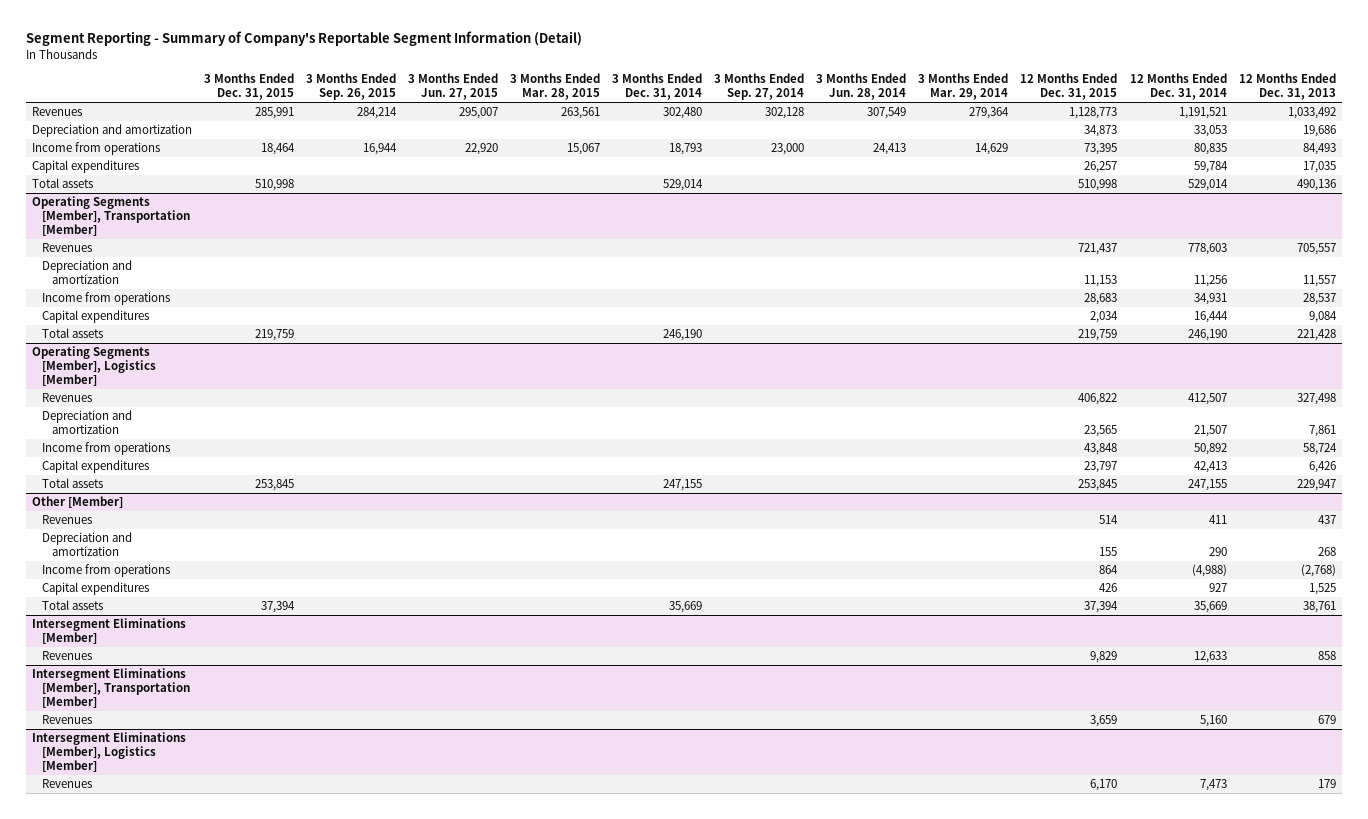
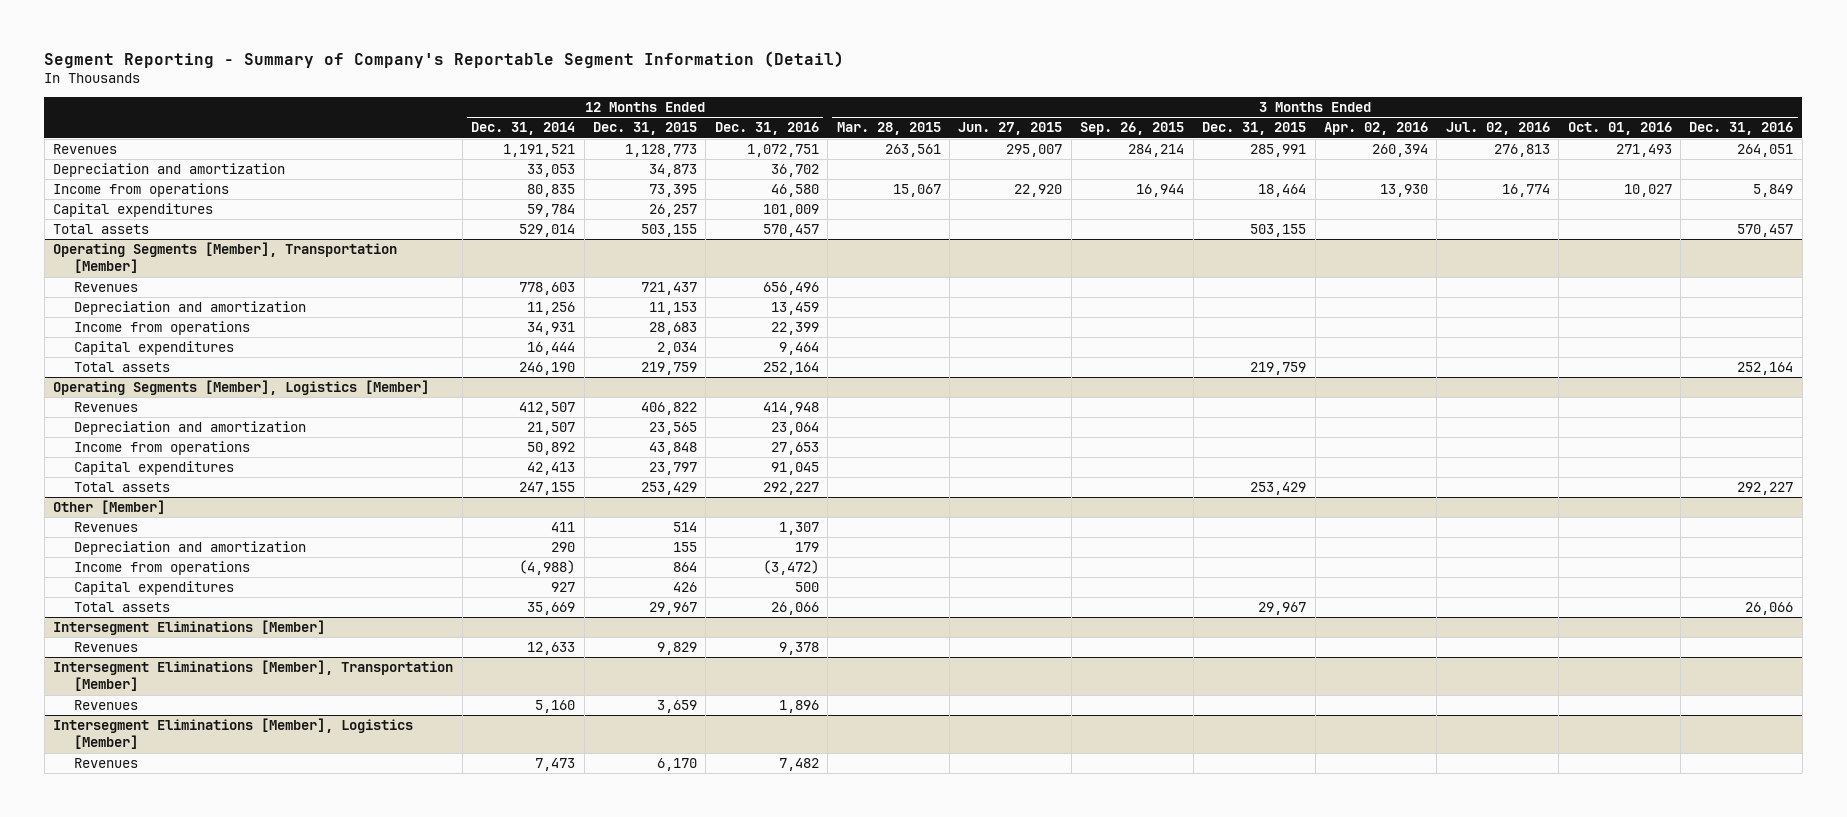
[612,73,703,101] 3 Months Ended Dec. 31, 2014 -> none
[714,73,805,101] 3 Months Ended Sep. 27, 2014 -> none
[816,73,907,101] 3 Months Ended Jun. 28, 2014 -> none
[918,73,1009,101] 3 Months Ended Mar. 29, 2014 -> none
[1238,73,1336,101] 12 Months Ended Dec. 31, 2013 -> none
none -> [714,122,819,136] Dec. 31, 2016
none -> [1323,122,1428,136] Apr. 02, 2016
none -> [1445,122,1550,136] Jul. 02, 2016
none -> [1567,122,1672,136] Oct. 01, 2016
none -> [1689,122,1794,136] Dec. 31, 2016
[254,179,294,192] 510,998 -> [1250,224,1307,238] 503,155
[1078,179,1118,192] 510,998 -> [640,224,697,238] 503,155
[254,479,294,492] 253,845 -> [1250,482,1307,496] 253,429
[1078,479,1118,492] 253,845 -> [640,482,697,496] 253,429
[260,601,295,614] 37,394 -> [1258,602,1307,616] 29,967
[1084,601,1119,614] 37,394 -> [648,602,697,616] 29,967

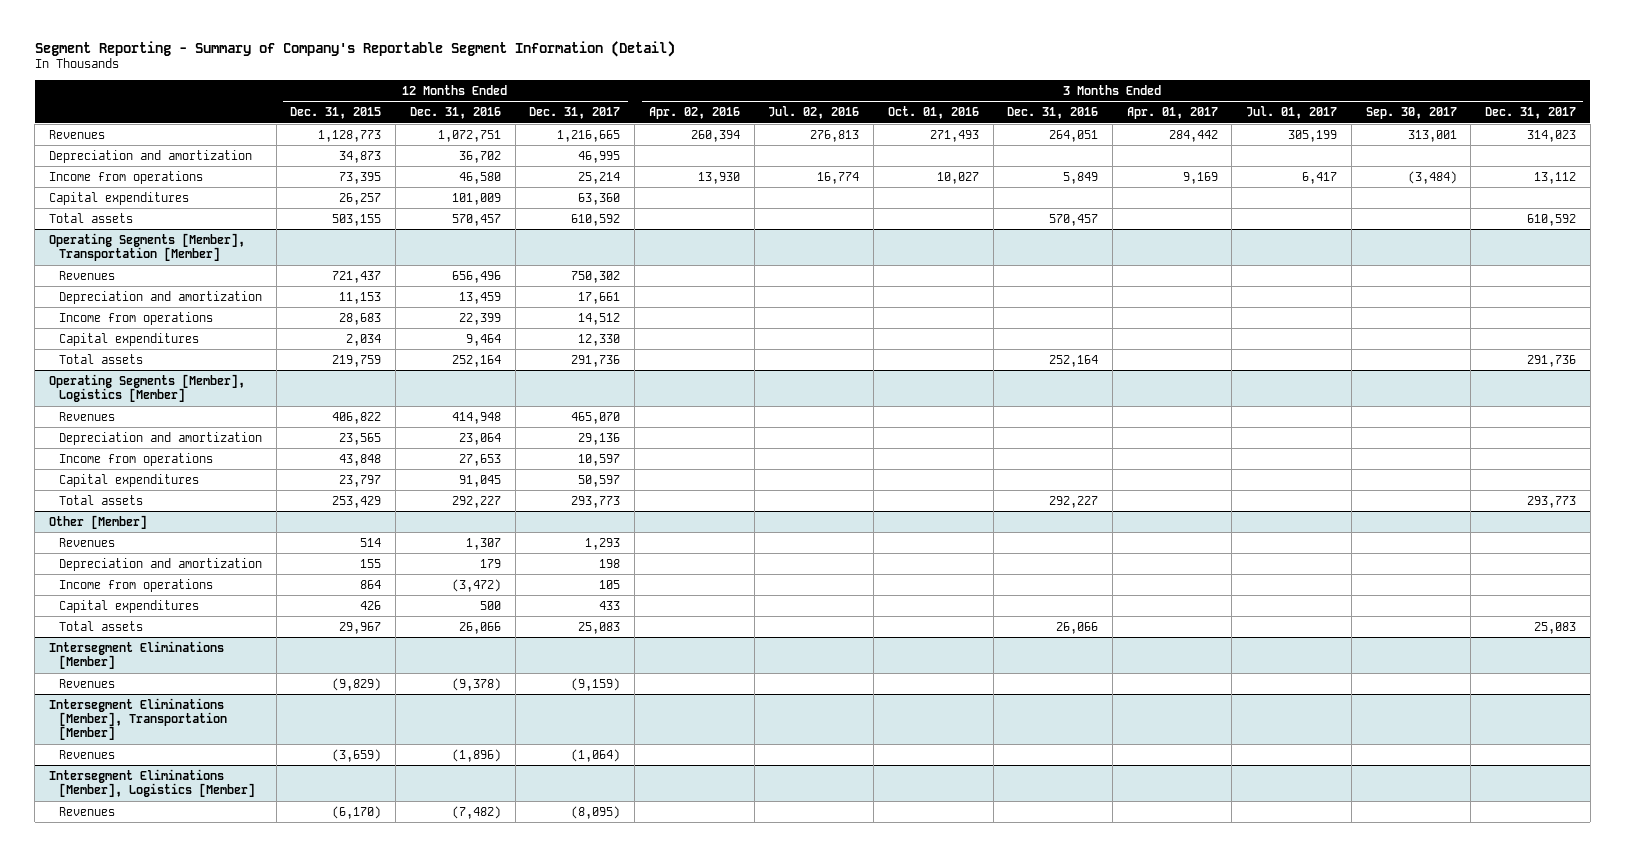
[471,122,576,136] Dec. 31, 2014 -> none
[836,122,941,136] Mar. 28, 2015 -> none
[958,122,1063,136] Jun. 27, 2015 -> none
[1080,122,1185,136] Sep. 26, 2015 -> none
[1202,122,1307,136] Dec. 31, 2015 -> none
none -> [529,107,621,120] Dec. 31, 2017
none -> [1126,107,1218,120] Apr. 01, 2017
none -> [1246,106,1338,120] Jul. 01, 2017
none -> [1365,107,1457,120] Sep. 30, 2017
none -> [1485,107,1577,120] Dec. 31, 2017
[656,642,697,656] 9,829 -> [332,677,382,691] (9,829)
[778,642,819,656] 9,378 -> [451,677,501,691] (9,378)
[656,700,697,714] 3,659 -> [332,748,382,762] (3,659)
[778,700,819,714] 1,896 -> [451,748,501,762] (1,896)
[656,758,697,772] 6,170 -> [332,805,382,819] (6,170)
[778,758,819,772] 7,482 -> [451,805,501,819] (7,482)

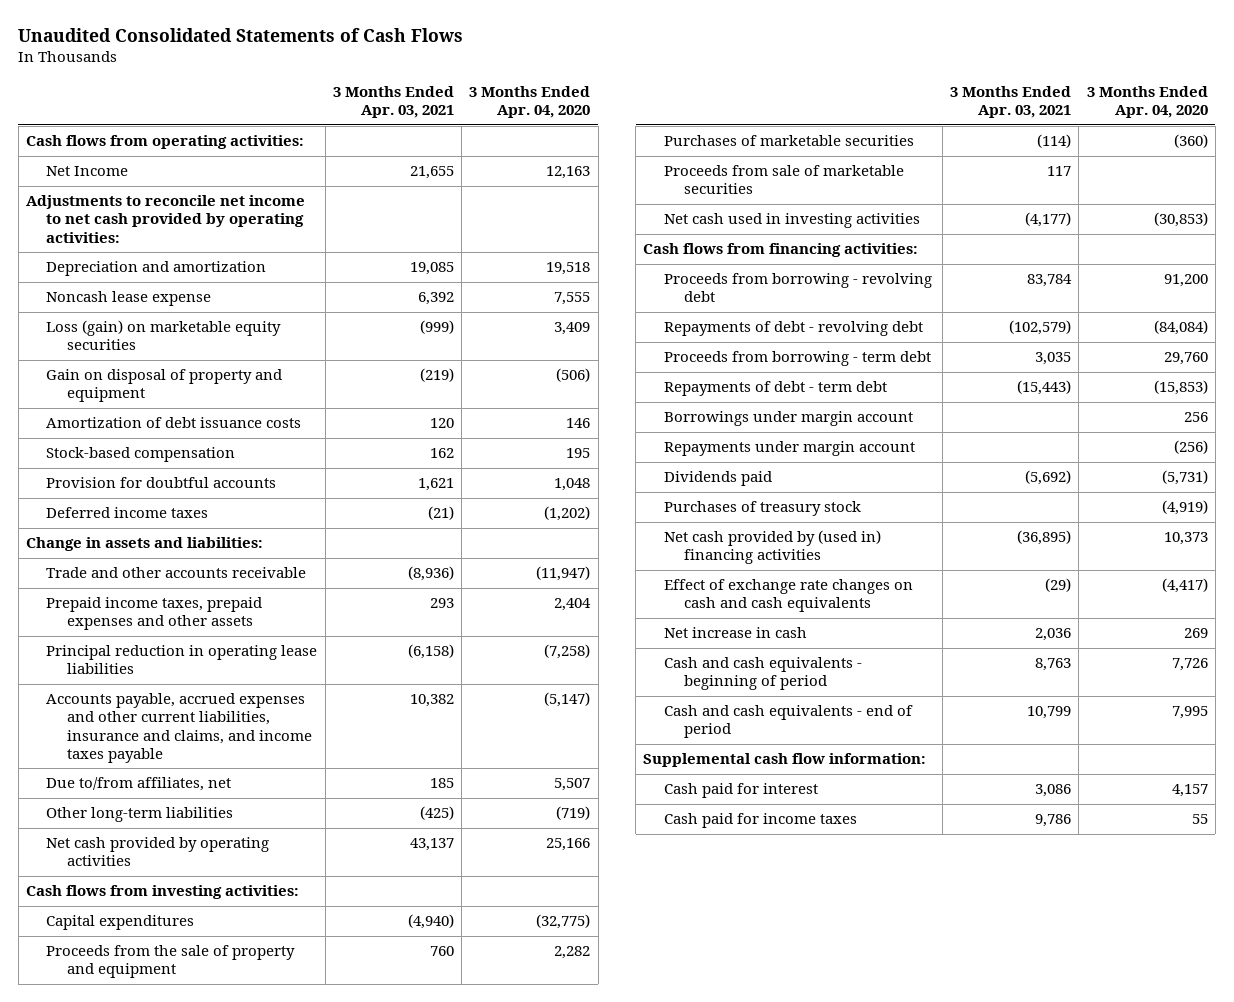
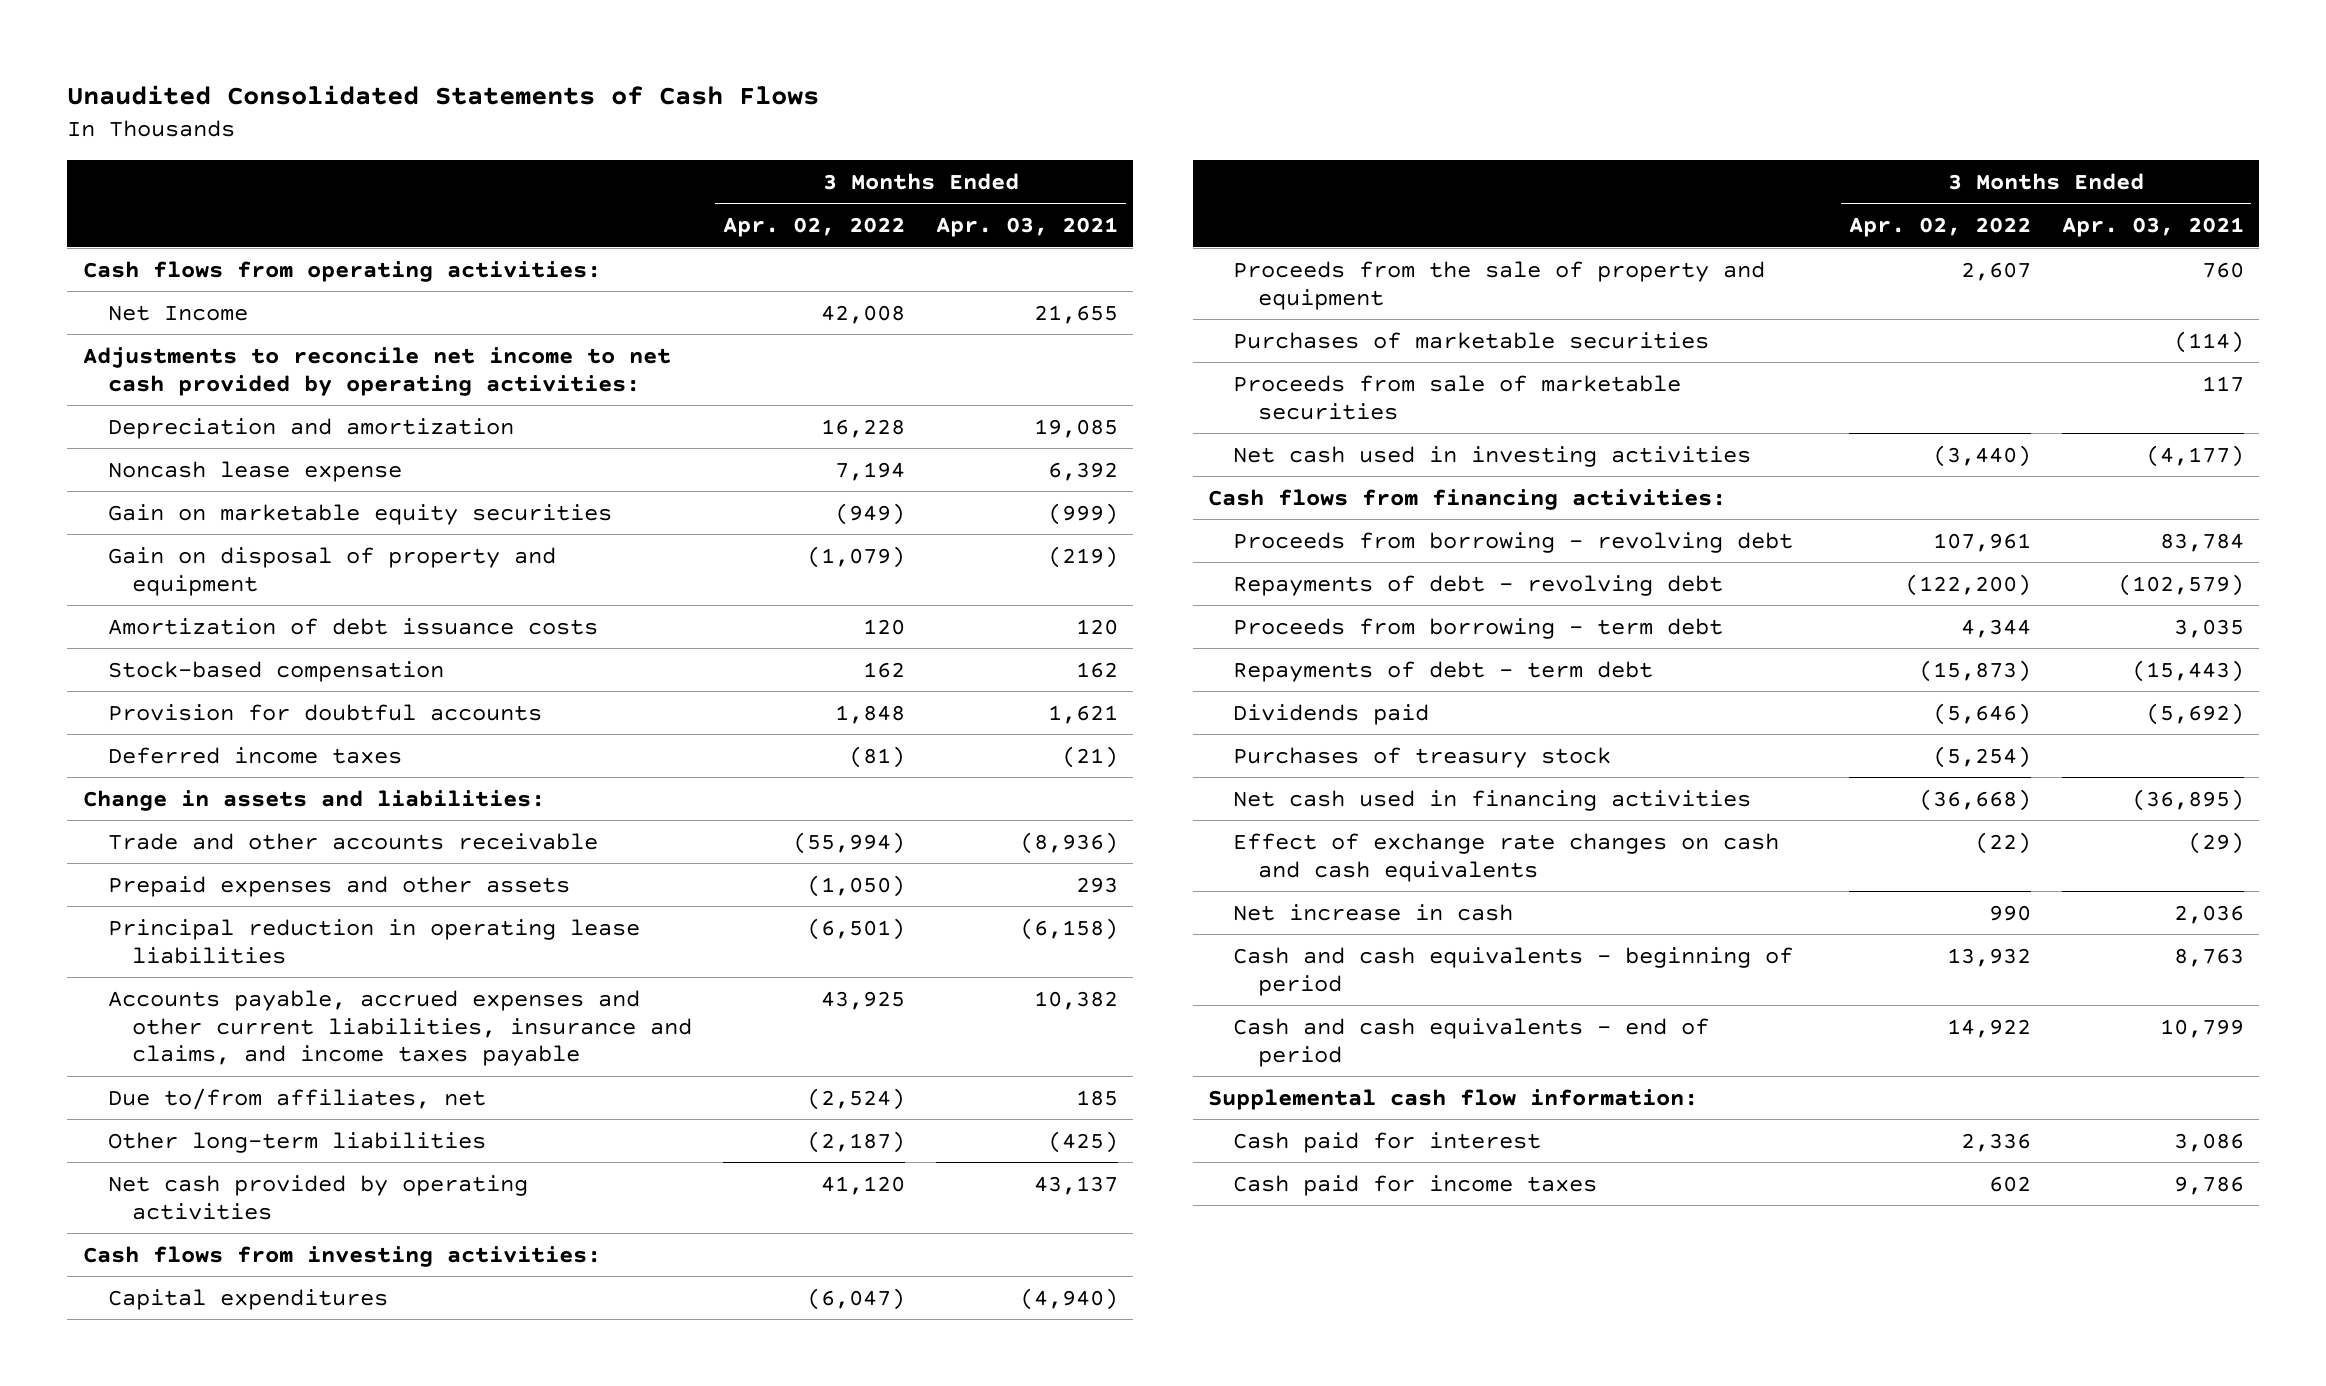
[469,86,591,119] 3 Months Ended Apr. 04, 2020 -> none
none -> [723,217,906,238] Apr. 02, 2022
[46,320,282,351] Loss (gain) on marketable equity securities -> [107,503,612,525] Gain on marketable equity securities
[46,597,263,631] Prepaid income taxes, prepaid expenses and other assets -> [107,875,570,897] Prepaid expenses and other assets
[663,411,913,427] Borrowings under margin account -> none
[663,441,915,457] Repayments under margin account -> none
[663,530,881,565] Net cash provided by (used in) financing activities -> [1233,789,1752,811] Net cash used in financing activities

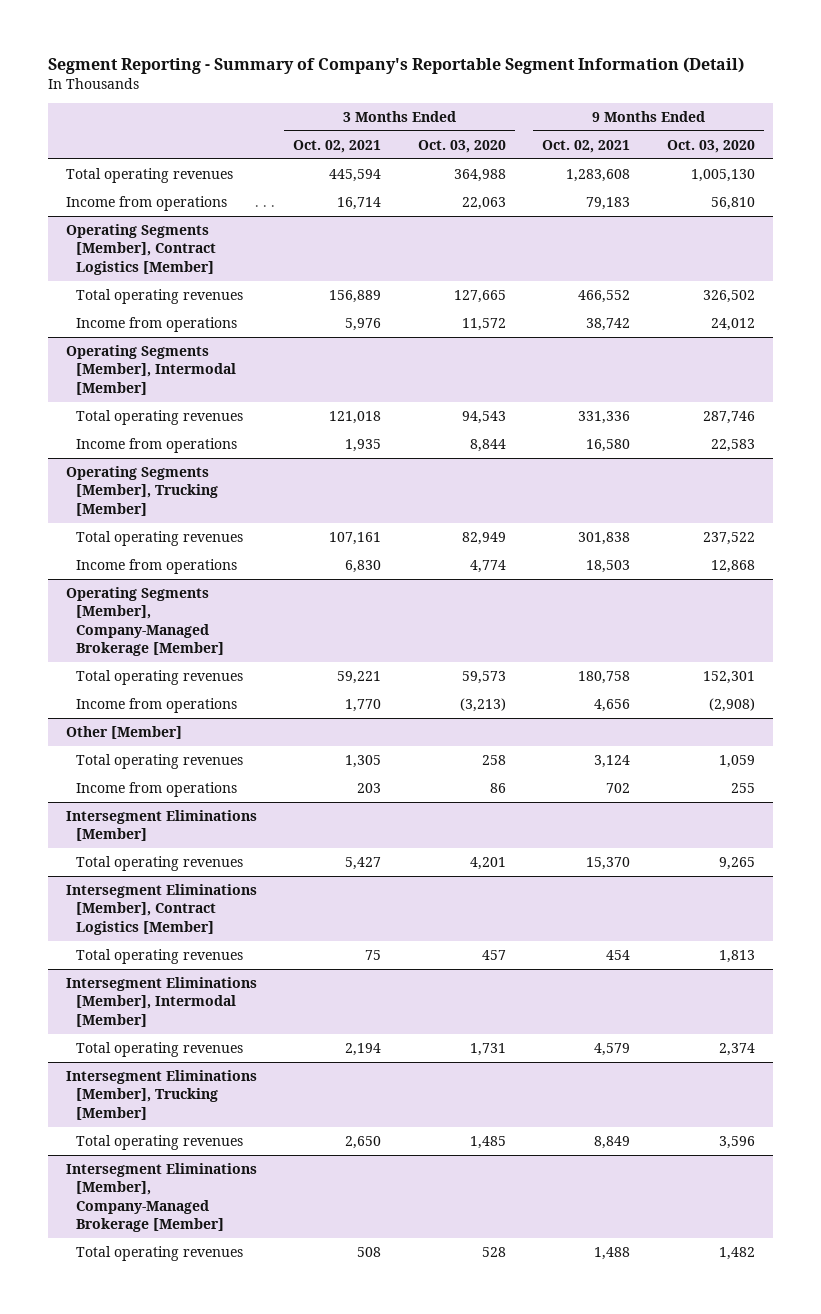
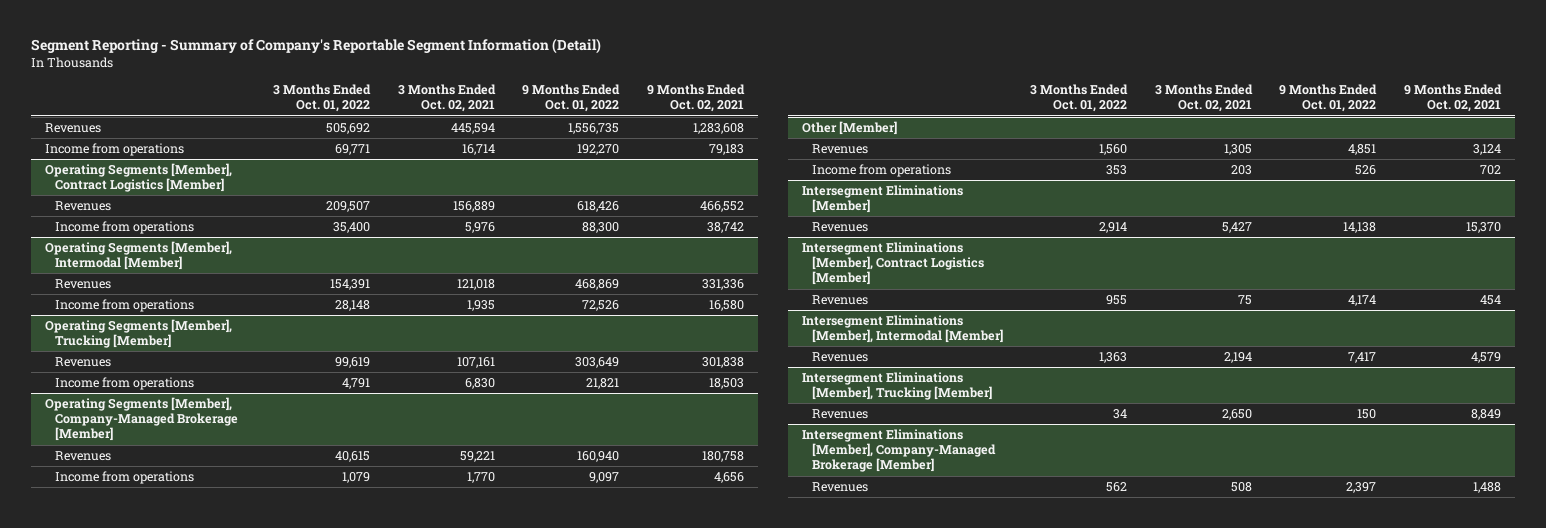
[417,139,506,153] Oct. 03, 2020 -> none
[666,139,755,153] Oct. 03, 2020 -> none
none -> [273,84,372,113] 3 Months Ended Oct. 01, 2022
none -> [522,84,621,113] 9 Months Ended Oct. 01, 2022
[65,168,233,184] Total operating revenues -> [44,123,101,134] Revenues
[75,289,243,305] Total operating revenues -> [54,201,111,212] Revenues
[75,410,243,426] Total operating revenues -> [54,279,111,290] Revenues
[75,531,243,547] Total operating revenues -> [54,357,111,368] Revenues
[75,670,243,686] Total operating revenues -> [54,451,111,462] Revenues
[75,754,243,770] Total operating revenues -> [811,144,868,155] Revenues
[75,856,243,872] Total operating revenues -> [811,222,868,233] Revenues
[75,949,243,965] Total operating revenues -> [811,295,868,306] Revenues
[75,1042,243,1058] Total operating revenues -> [811,352,868,363] Revenues
[75,1135,243,1151] Total operating revenues -> [811,409,868,420] Revenues
[75,1246,243,1262] Total operating revenues -> [811,482,868,493] Revenues

